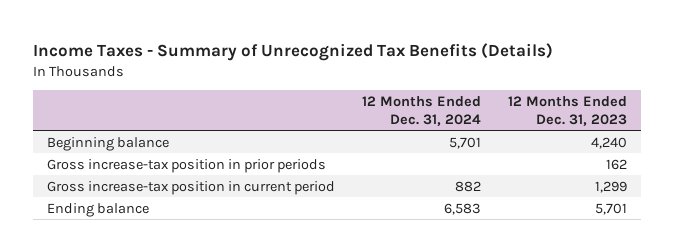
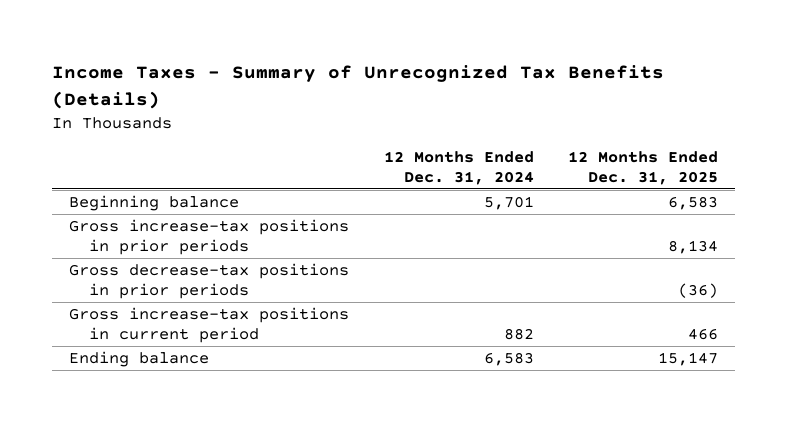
[508,95,628,126] 12 Months Ended Dec. 31, 2023 -> none
none -> [567,151,718,185] 12 Months Ended Dec. 31, 2025
[46,158,326,173] Gross increase-tax position in prior periods -> [69,219,350,255] Gross increase-tax positions in prior periods
none -> [69,263,350,299] Gross decrease-tax positions in prior periods
[46,180,335,195] Gross increase-tax position in current period -> [69,307,350,343] Gross increase-tax positions in current period

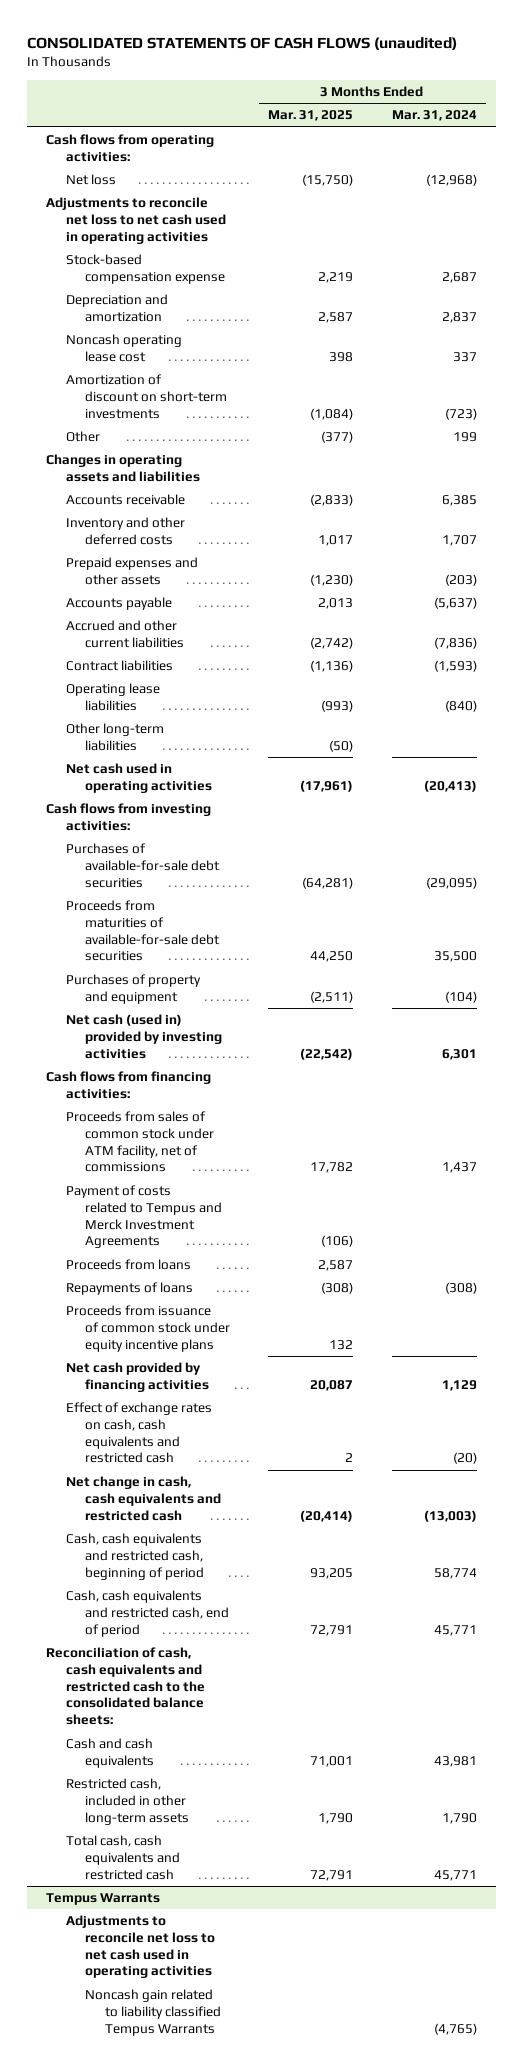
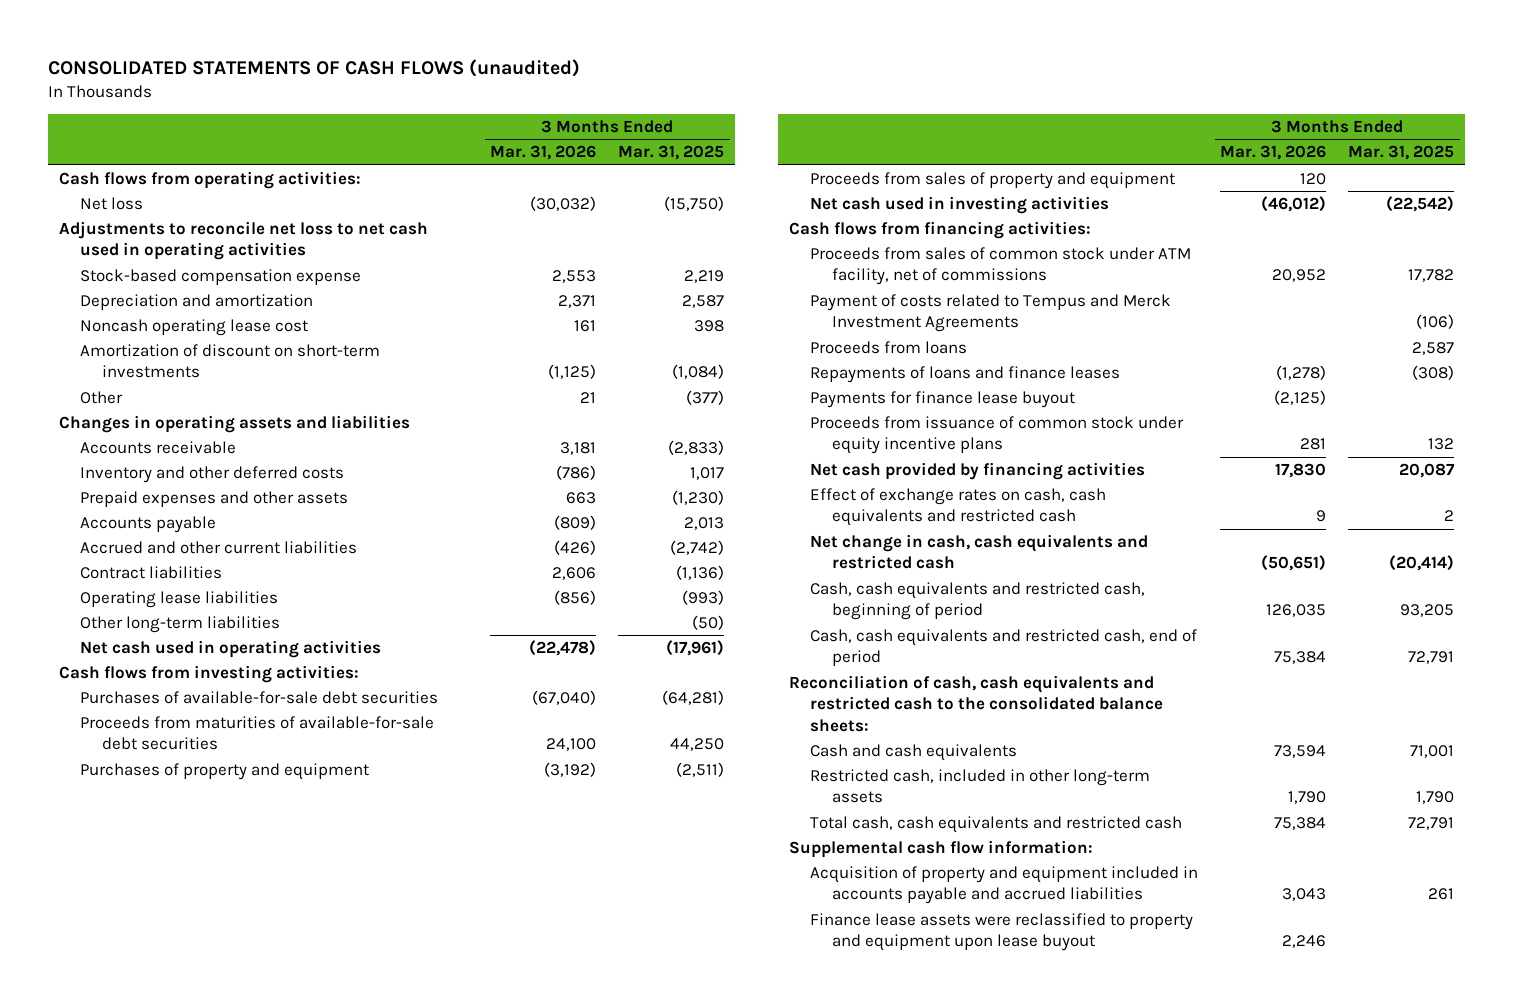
[391,110,477,122] Mar. 31, 2024 -> none
none -> [490,145,597,161] Mar. 31, 2026
none -> [810,172,1176,190] Proceeds from sales of property and equipment
[65,1014,223,1059] Net cash (used in) provided by investing activities -> [810,196,1110,215] Net cash used in investing activities
[65,1282,193,1296] Repayments of loans -> [810,366,1121,384] Repayments of loans and finance leases
none -> [810,391,1076,409] Payments for finance lease buyout
[45,1893,160,1906] Tempus Warrants -> none
[65,1915,216,1979] Adjustments to reconcile net loss to net cash used in operating activities -> none
[85,1989,221,2036] Noncash gain related to liability classified Tempus Warrants -> none
none -> [788,840,1093,859] Supplemental cash flow information:
none -> [810,866,1199,905] Acquisition of property and equipment included in accounts payable and accrued liabilities
none -> [810,913,1194,952] Finance lease assets were reclassified to property and equipment upon lease buyout

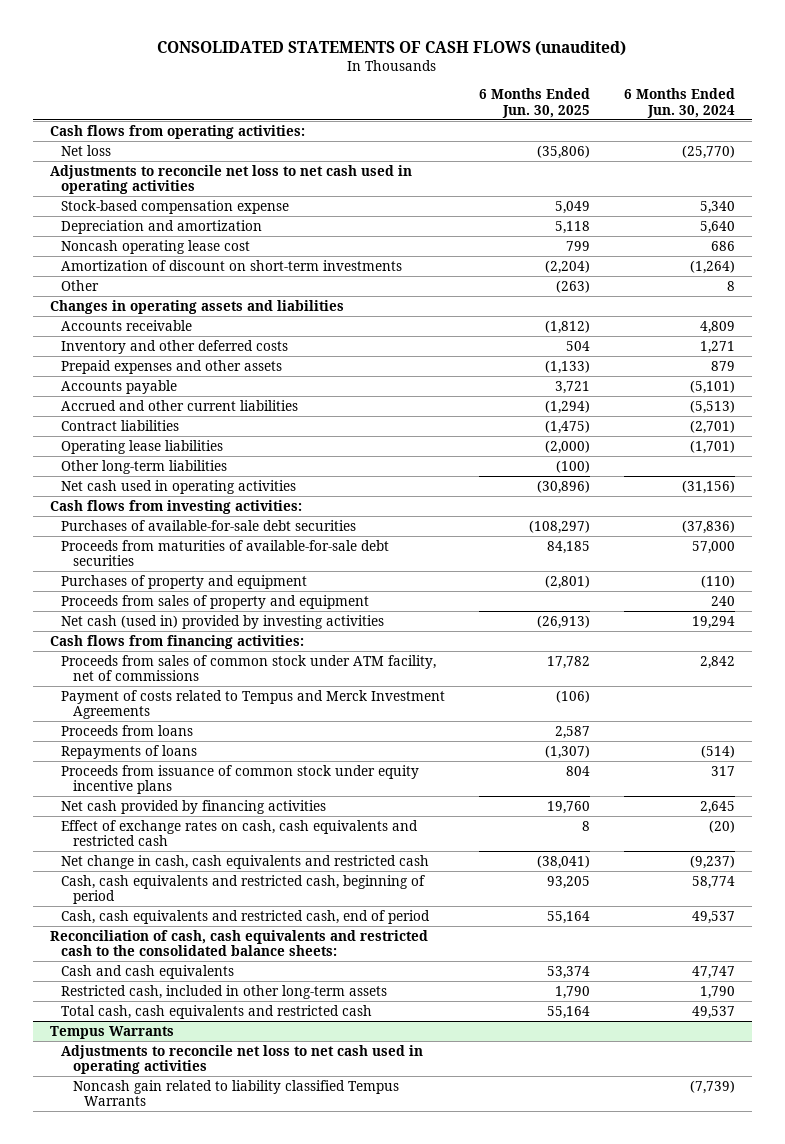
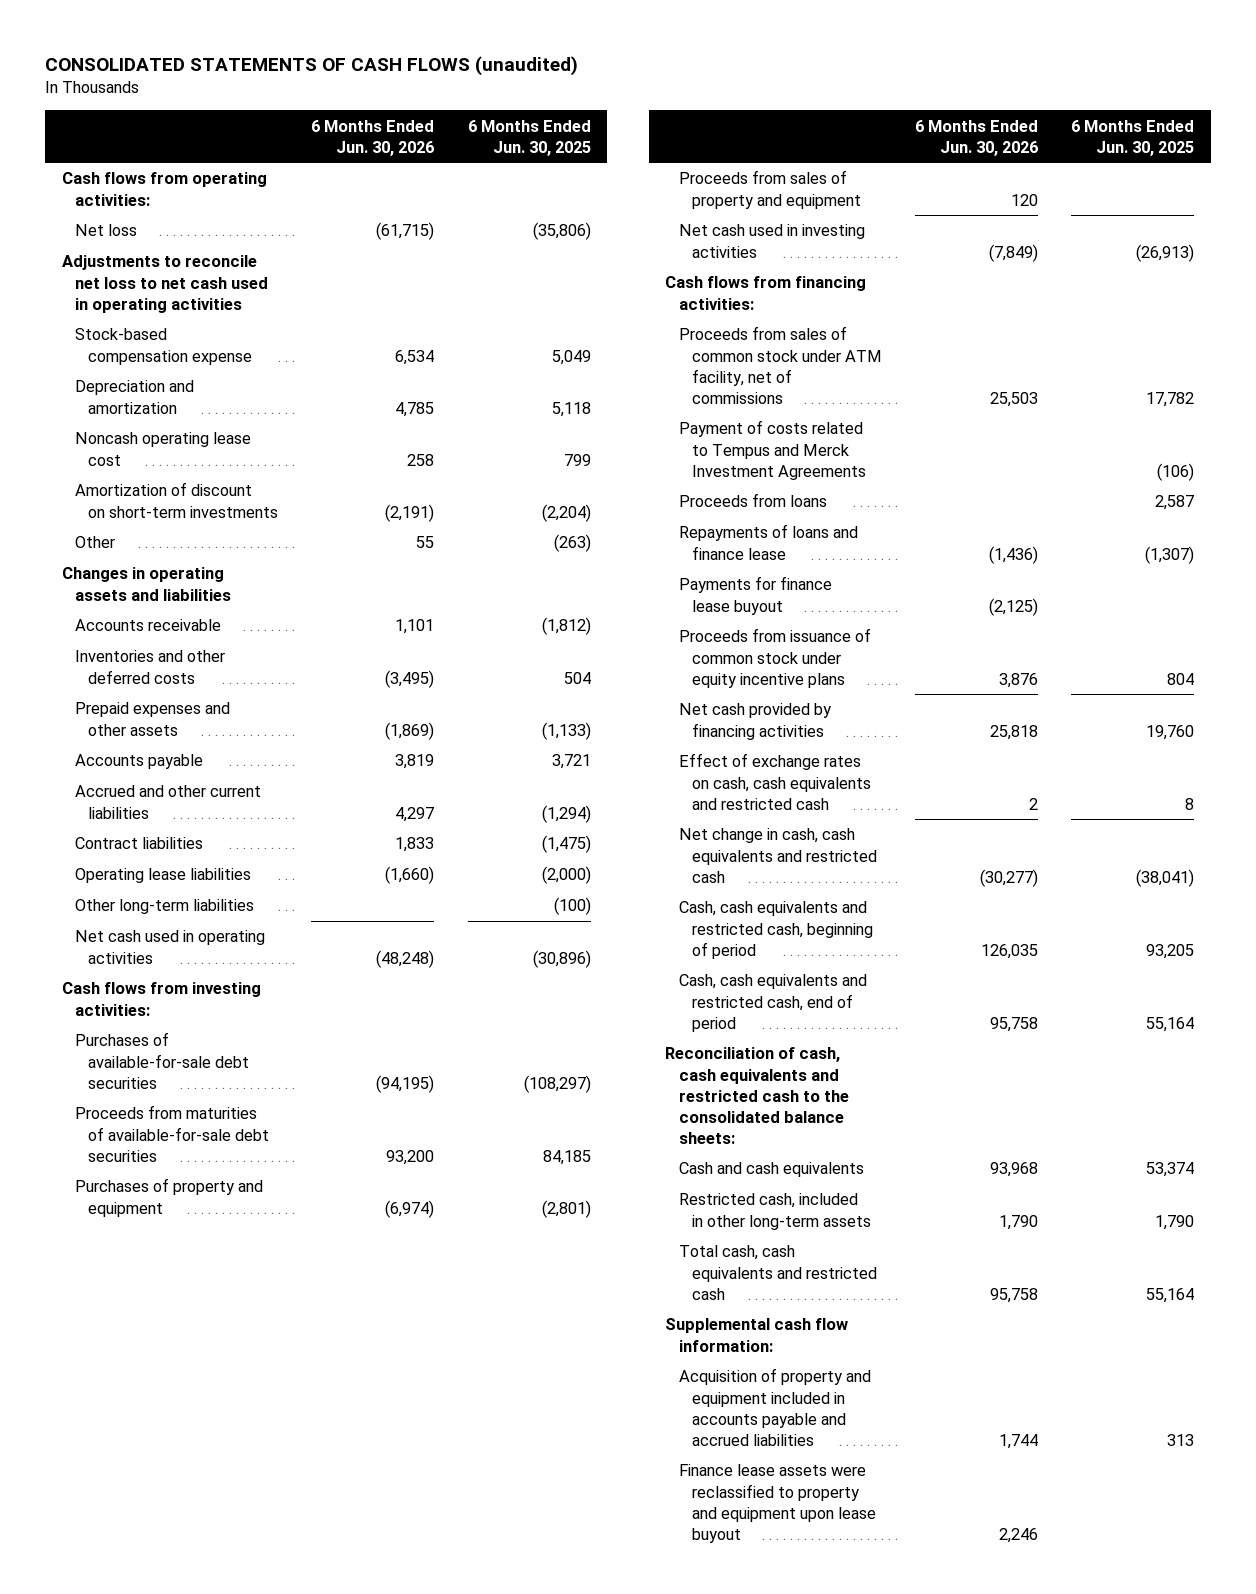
[624,88,736,118] 6 Months Ended Jun. 30, 2024 -> none
none -> [311,119,435,156] 6 Months Ended Jun. 30, 2026
[61,339,289,354] Inventory and other deferred costs -> [74,650,225,684] Inventories and other deferred costs
[61,614,385,629] Net cash (used in) provided by investing activities -> [678,224,865,258] Net cash used in investing activities
[61,744,198,759] Repayments of loans -> [678,524,858,560] Repayments of loans and finance lease
none -> [678,576,832,615] Payments for finance lease buyout
[49,1025,174,1039] Tempus Warrants -> none
[61,1044,424,1075] Adjustments to reconcile net loss to net cash used in operating activities -> none
[72,1079,399,1107] Noncash gain related to liability classified Tempus Warrants -> none
none -> [665,1318,849,1352] Supplemental cash flow information:
none -> [678,1368,871,1446] Acquisition of property and equipment included in accounts payable and accrued liabilities
none -> [678,1464,876,1543] Finance lease assets were reclassified to property and equipment upon lease buyout

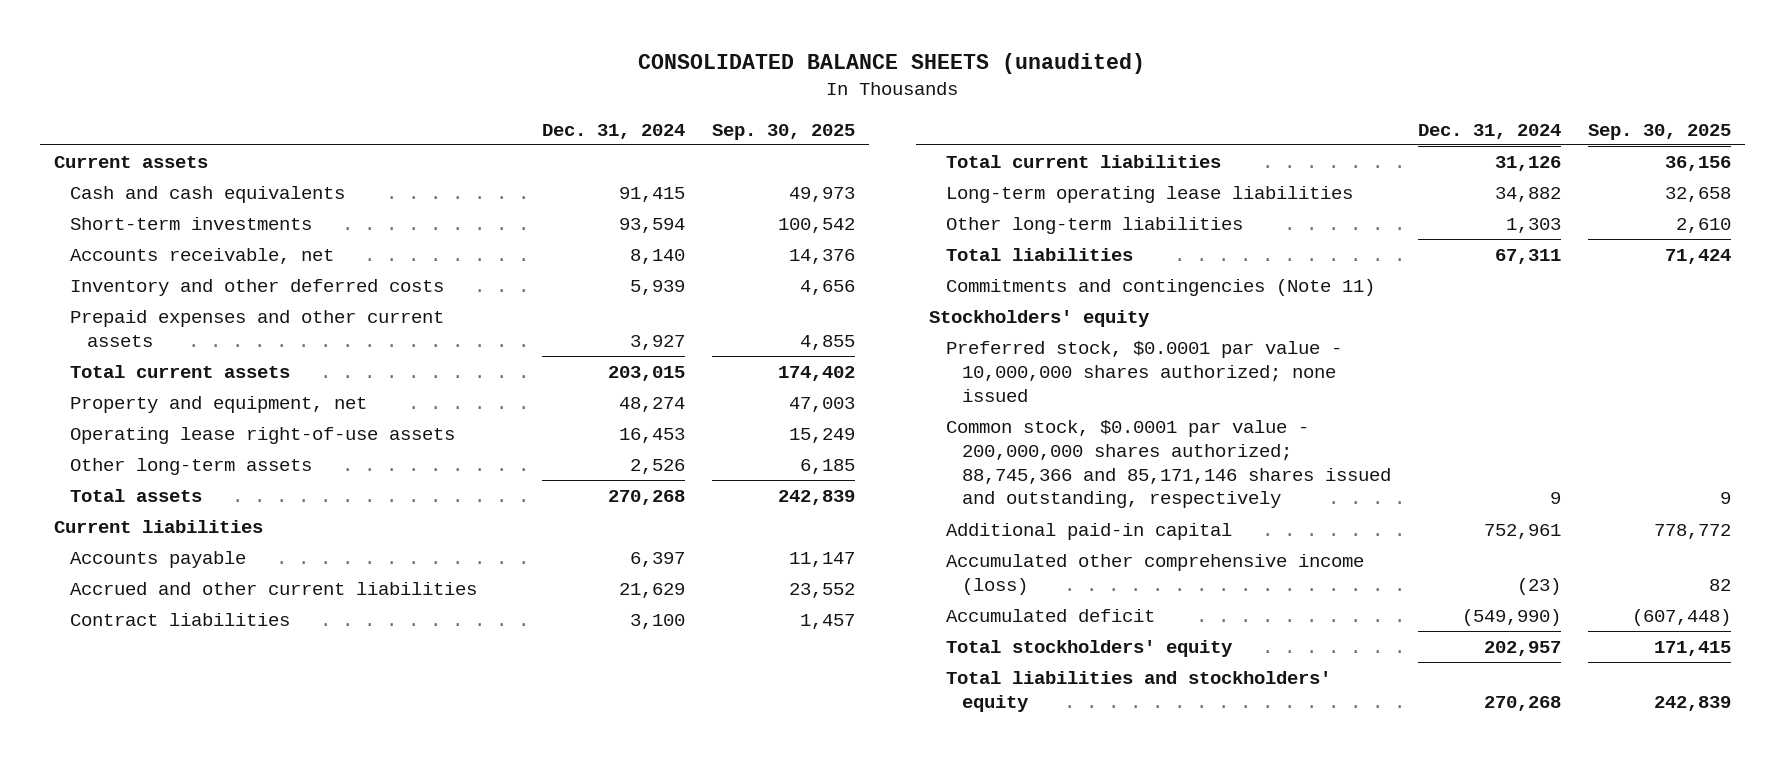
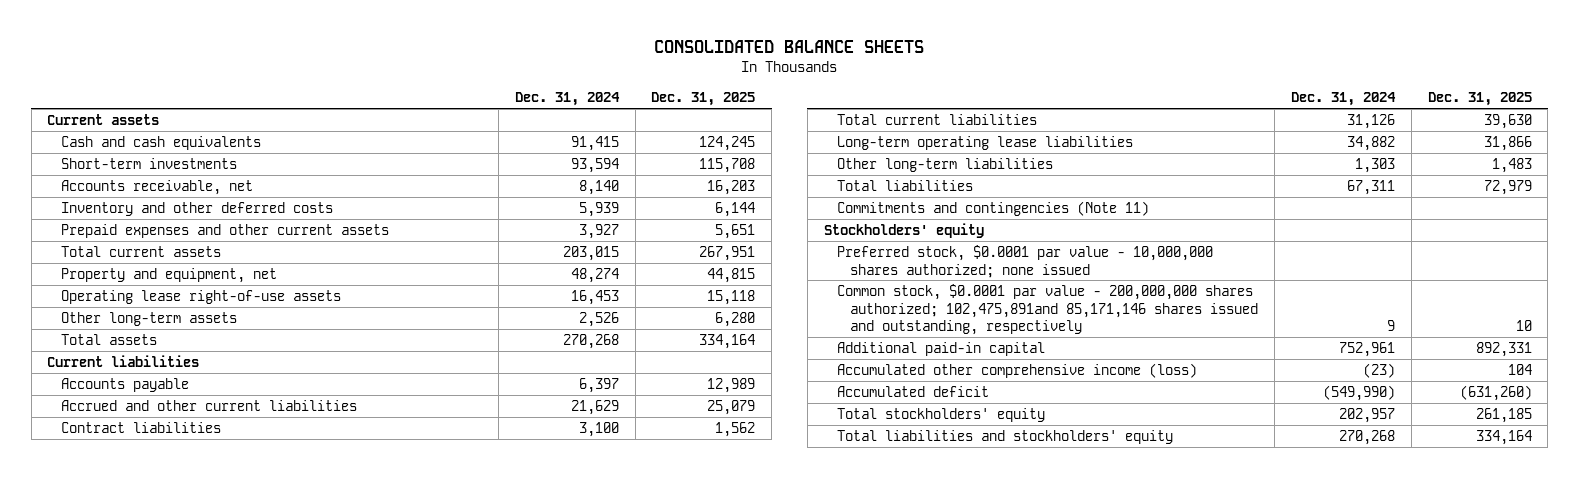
[638,53,1146,75] CONSOLIDATED BALANCE SHEETS (unaudited) -> [654,39,925,53] CONSOLIDATED BALANCE SHEETS
[712,123,856,140] Sep. 30, 2025 -> none
none -> [651,92,756,107] Dec. 31, 2025
[945,419,1392,509] Common stock, $0.0001 par value - 200,000,000 shares authorized; 88,745,366 and 85,171,146 shares issued and outstanding, respectively -> [836,283,1259,336] Common stock, $0.0001 par value - 200,000,000 shares authorized; 102,475,891and 85,171,146 shares issued and outstanding, respectively

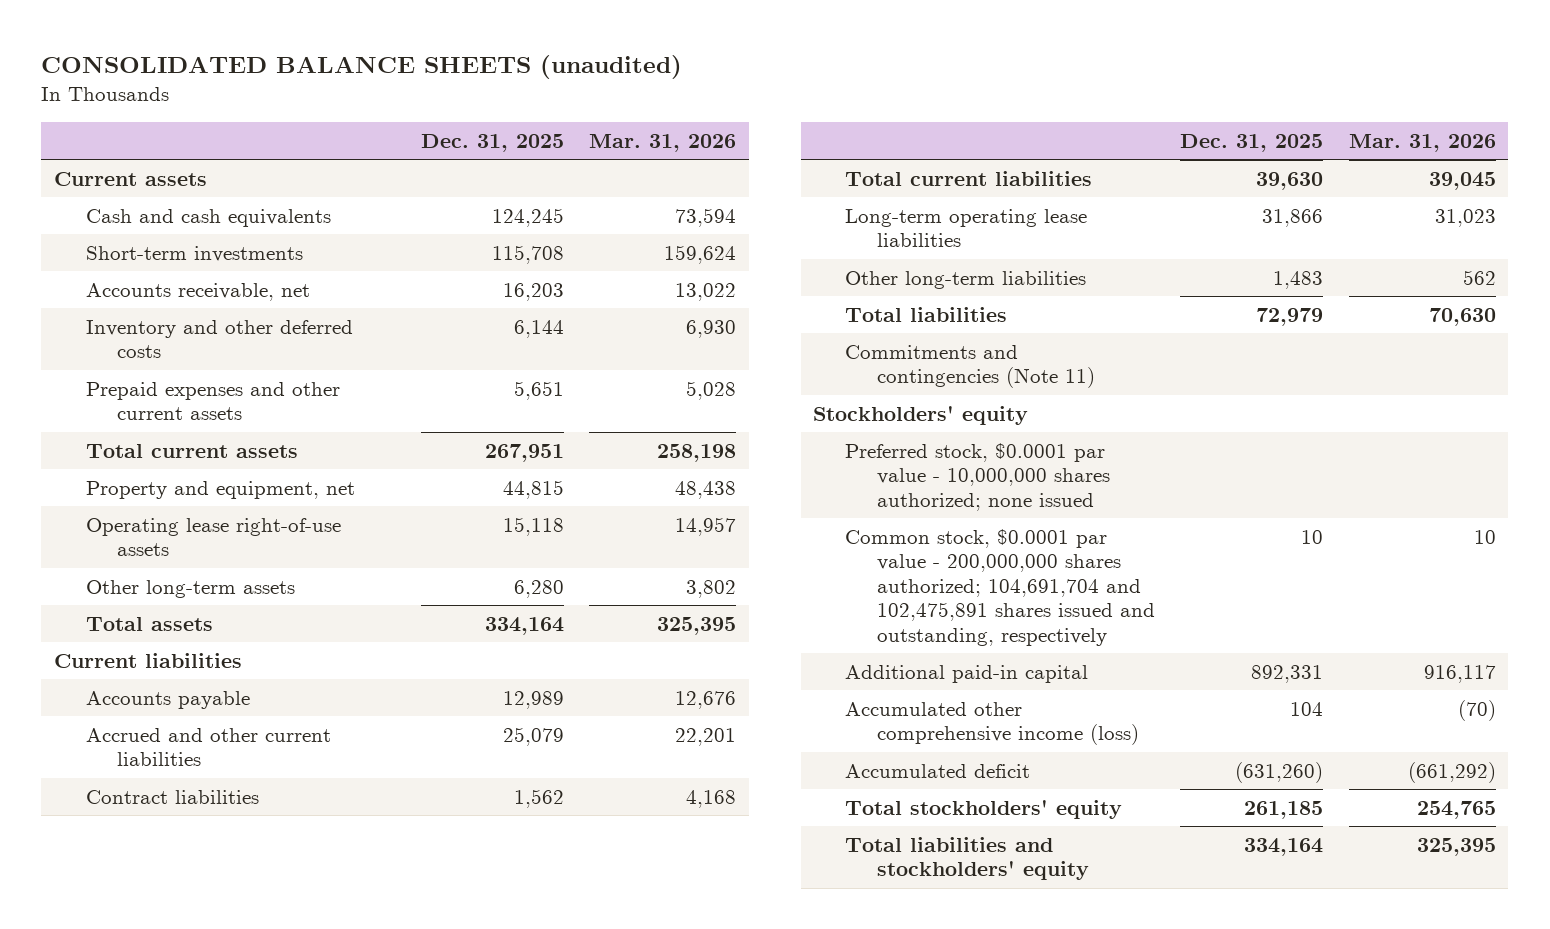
[654,39,925,53] CONSOLIDATED BALANCE SHEETS -> [41,55,683,80] CONSOLIDATED BALANCE SHEETS (unaudited)
[514,92,620,107] Dec. 31, 2024 -> none
none -> [589,133,737,152] Mar. 31, 2026
[836,283,1259,336] Common stock, $0.0001 par value - 200,000,000 shares authorized; 102,475,891and 85,171,146 shares issued and outstanding, respectively -> [844,528,1155,646] Common stock, $0.0001 par value - 200,000,000 shares authorized; 104,691,704 and 102,475,891 shares issued and outstanding, respectively

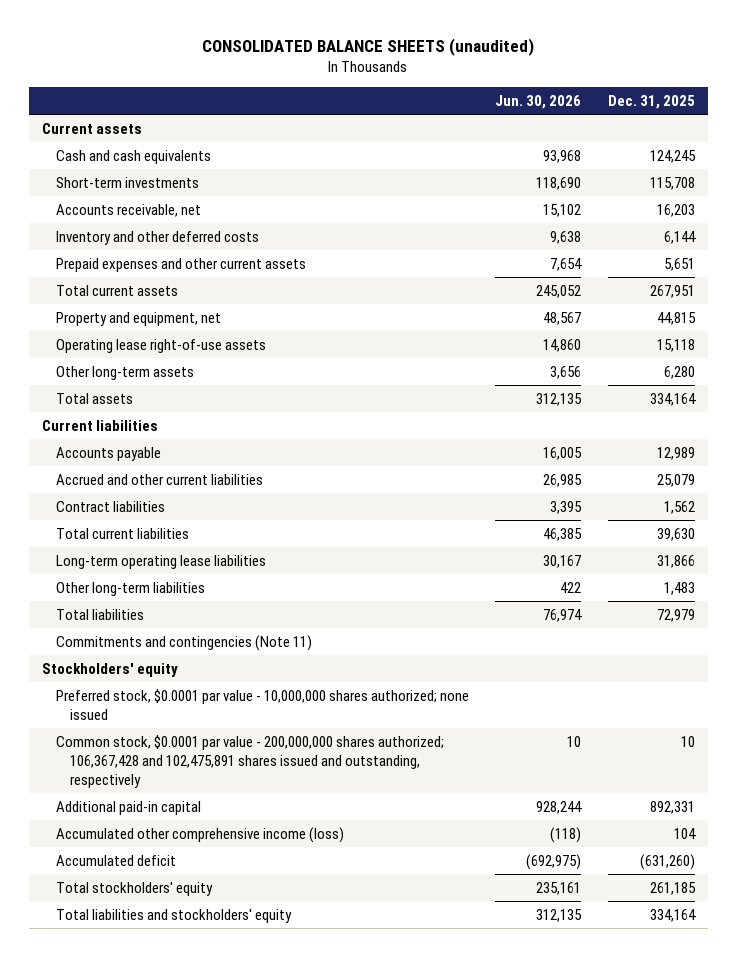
[589,133,737,152] Mar. 31, 2026 -> none
none -> [495,94,582,109] Jun. 30, 2026
[844,528,1155,646] Common stock, $0.0001 par value - 200,000,000 shares authorized; 104,691,704 and 102,475,891 shares issued and outstanding, respectively -> [56,734,445,788] Common stock, $0.0001 par value - 200,000,000 shares authorized; 106,367,428 and 102,475,891 shares issued and outstanding, respectively

